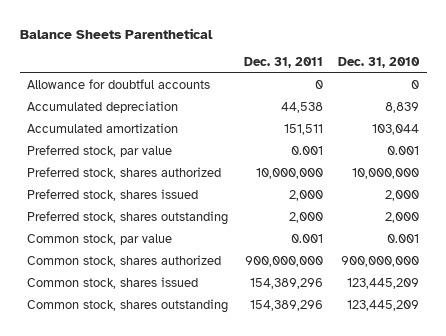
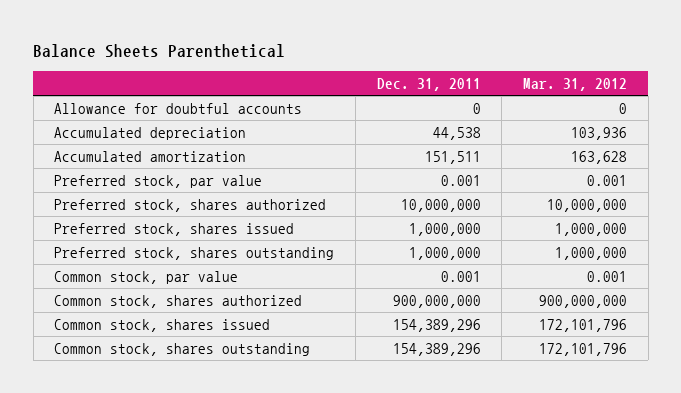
[338,57,421,69] Dec. 31, 2010 -> none
none -> [522,77,627,91] Mar. 31, 2012
[288,190,323,202] 2,000 -> [408,222,481,236] 1,000,000
[288,212,323,224] 2,000 -> [408,246,481,260] 1,000,000

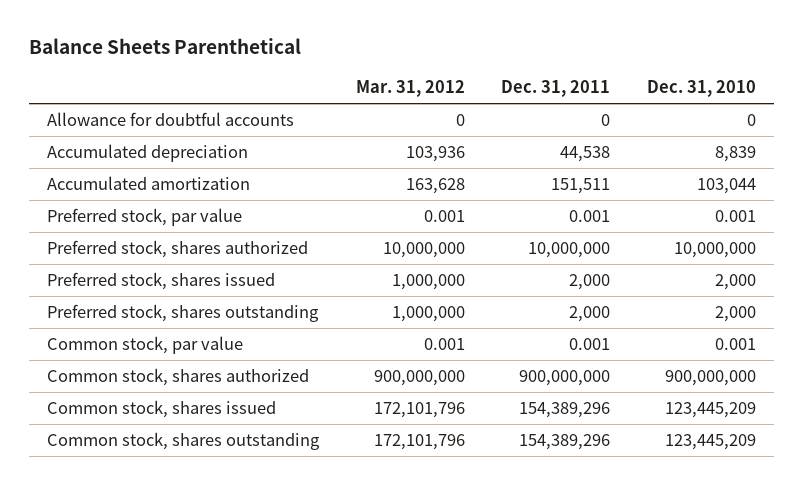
none -> [646,80,756,98] Dec. 31, 2010
[408,222,481,236] 1,000,000 -> [569,274,611,291] 2,000
[408,246,481,260] 1,000,000 -> [569,306,611,323] 2,000

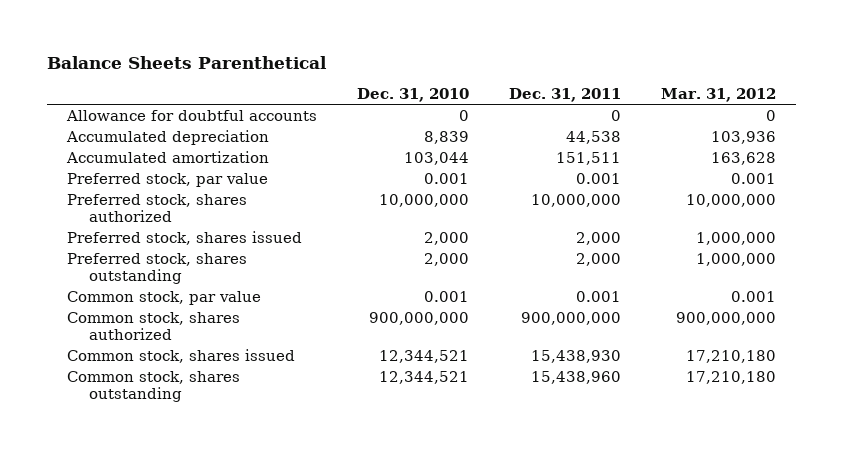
[373,402,465,419] 172,101,796 -> [686,349,777,363] 17,210,180
[519,402,611,419] 154,389,296 -> [531,349,622,363] 15,438,930
[664,402,756,419] 123,445,209 -> [379,349,470,363] 12,344,521
[373,434,465,451] 172,101,796 -> [686,370,777,384] 17,210,180
[519,434,611,451] 154,389,296 -> [531,370,622,384] 15,438,960
[664,434,756,451] 123,445,209 -> [379,370,470,384] 12,344,521

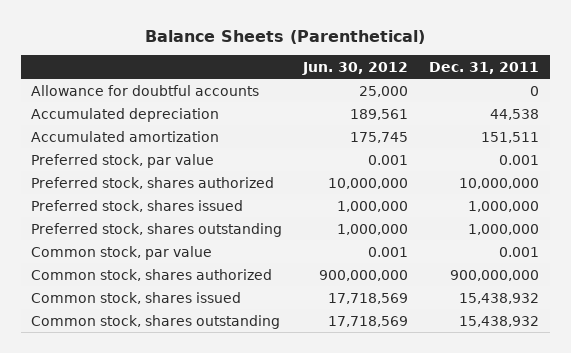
[47,56,328,70] Balance Sheets Parenthetical -> [145,29,426,44] Balance Sheets (Parenthetical)
[357,88,470,103] Dec. 31, 2010 -> none
[661,88,777,103] Mar. 31, 2012 -> none
none -> [302,61,409,75] Jun. 30, 2012
[576,231,622,245] 2,000 -> [468,200,540,212] 1,000,000
[576,252,622,266] 2,000 -> [468,223,540,235] 1,000,000
[531,349,622,363] 15,438,930 -> [459,292,540,304] 15,438,932
[531,370,622,384] 15,438,960 -> [459,315,540,327] 15,438,932

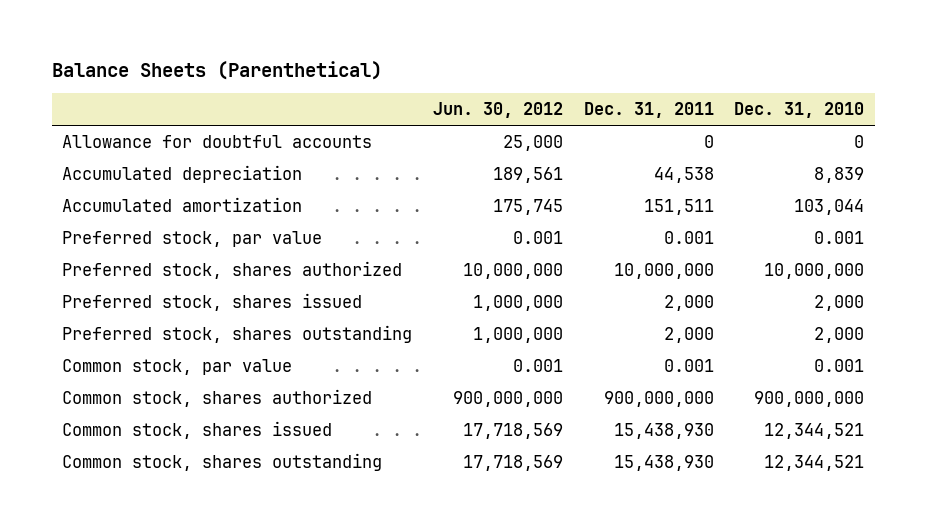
none -> [734,102,865,119] Dec. 31, 2010
[468,200,540,212] 1,000,000 -> [663,295,714,312] 2,000
[468,223,540,235] 1,000,000 -> [663,327,714,344] 2,000
[459,292,540,304] 15,438,932 -> [613,423,714,440] 15,438,930
[459,315,540,327] 15,438,932 -> [613,455,714,472] 15,438,930

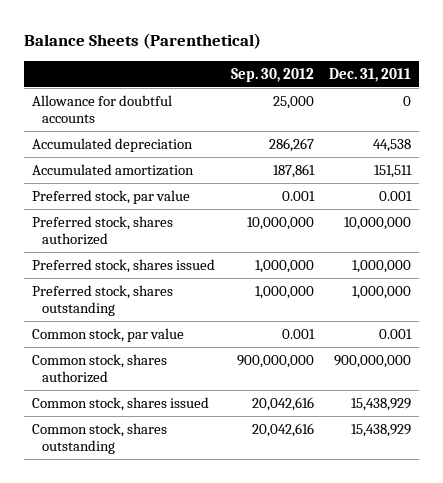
[432,102,563,119] Jun. 30, 2012 -> none
[734,102,865,119] Dec. 31, 2010 -> none
none -> [230,67,314,82] Sep. 30, 2012
[663,295,714,312] 2,000 -> [352,259,412,273] 1,000,000
[663,327,714,344] 2,000 -> [352,285,412,299] 1,000,000
[613,423,714,440] 15,438,930 -> [351,397,412,411] 15,438,929
[613,455,714,472] 15,438,930 -> [351,423,412,437] 15,438,929

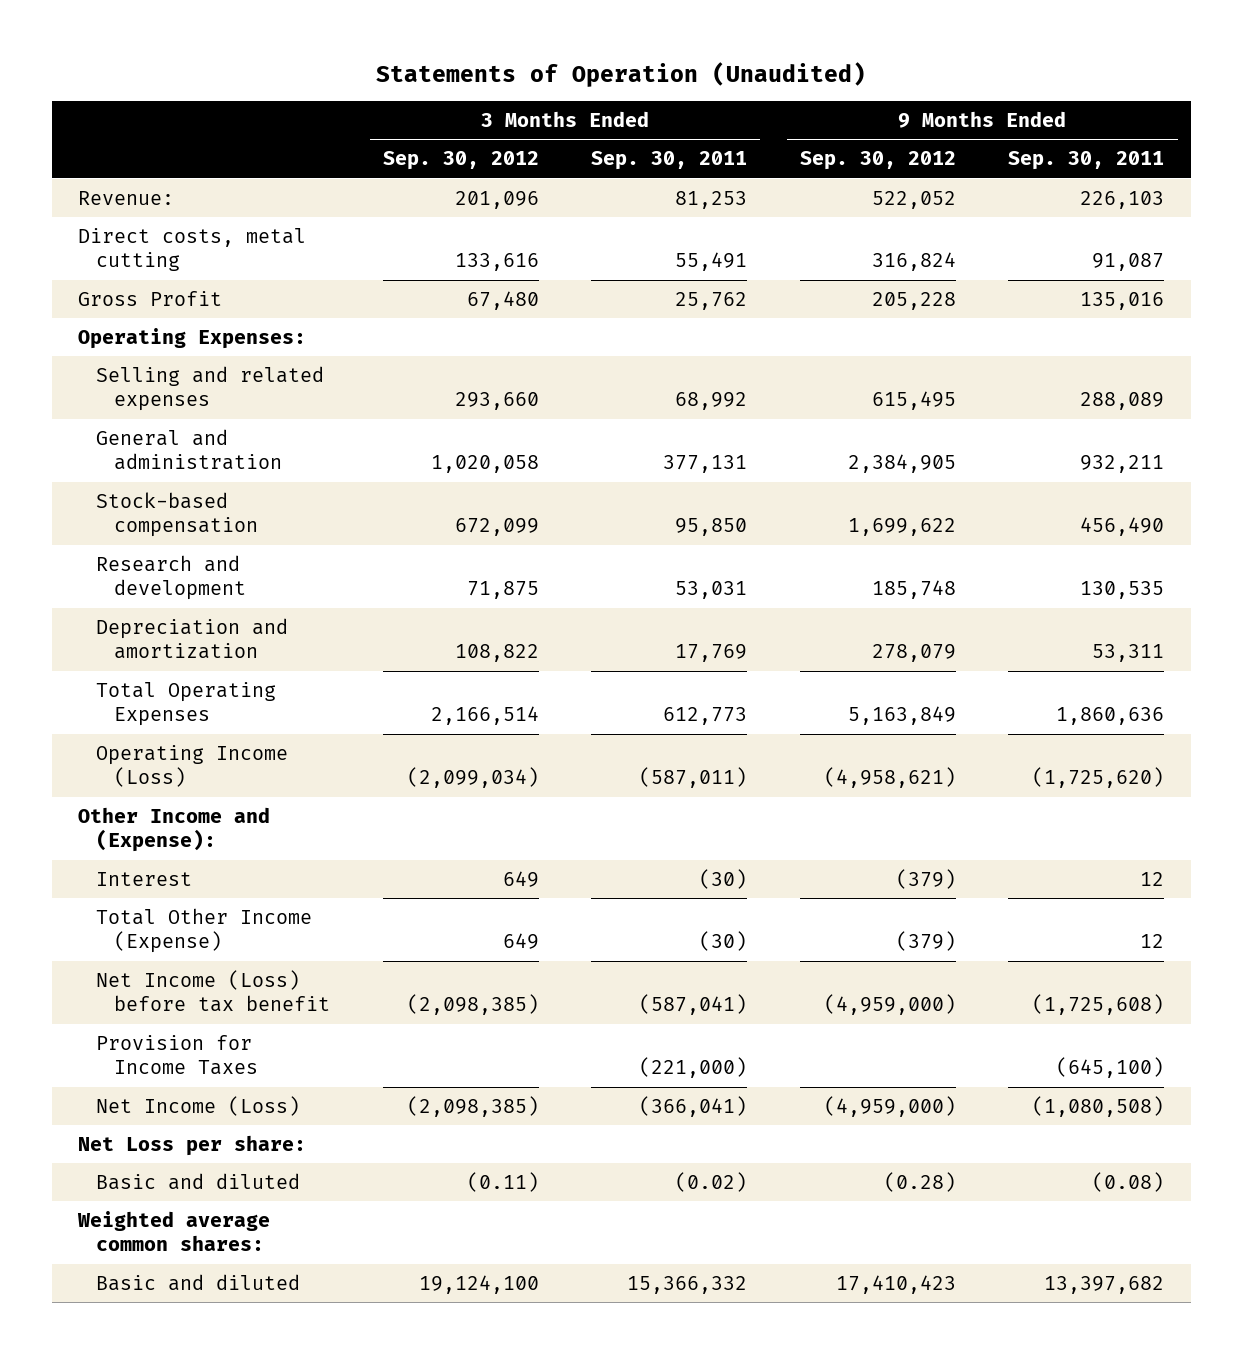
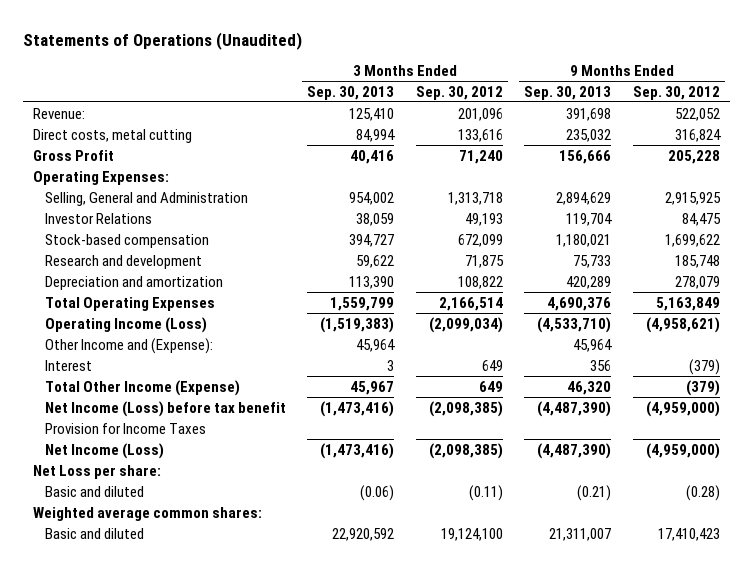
[376,61,867,87] Statements of Operation (Unaudited) -> [22,31,302,50] Statements of Operations (Unaudited)
[591,151,748,171] Sep. 30, 2011 -> none
[1008,151,1165,171] Sep. 30, 2011 -> none
none -> [307,85,395,100] Sep. 30, 2013
none -> [524,85,612,100] Sep. 30, 2013
[466,290,539,310] 67,480 -> [458,149,503,164] 71,240
[96,365,325,412] Selling and related expenses -> none
[96,428,283,471] General and administration -> [44,191,248,206] Selling, General and Administration
[430,455,539,474] 1,020,058 -> [447,191,503,205] 1,313,718
[847,454,956,474] 2,384,905 -> [664,191,721,205] 2,915,925
none -> [44,212,152,224] Investor Relations

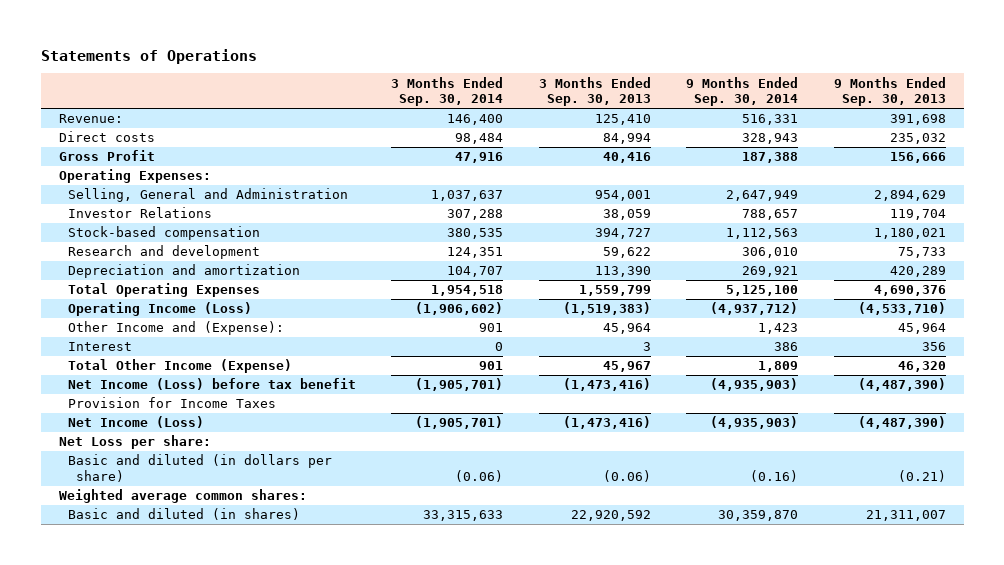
[22,31,302,50] Statements of Operations (Unaudited) -> [40,48,257,64] Statements of Operations
[415,85,503,100] Sep. 30, 2012 -> none
[632,85,720,100] Sep. 30, 2012 -> none
none -> [391,76,504,107] 3 Months Ended Sep. 30, 2014
none -> [686,76,799,107] 9 Months Ended Sep. 30, 2014
[33,128,193,143] Direct costs, metal cutting -> [58,131,155,143] Direct costs
[349,191,395,205] 954,002 -> [594,190,651,202] 954,001
[44,485,144,497] Basic and diluted -> [67,454,332,482] Basic and diluted (in dollars per share)
[44,527,144,539] Basic and diluted -> [67,508,300,521] Basic and diluted (in shares)

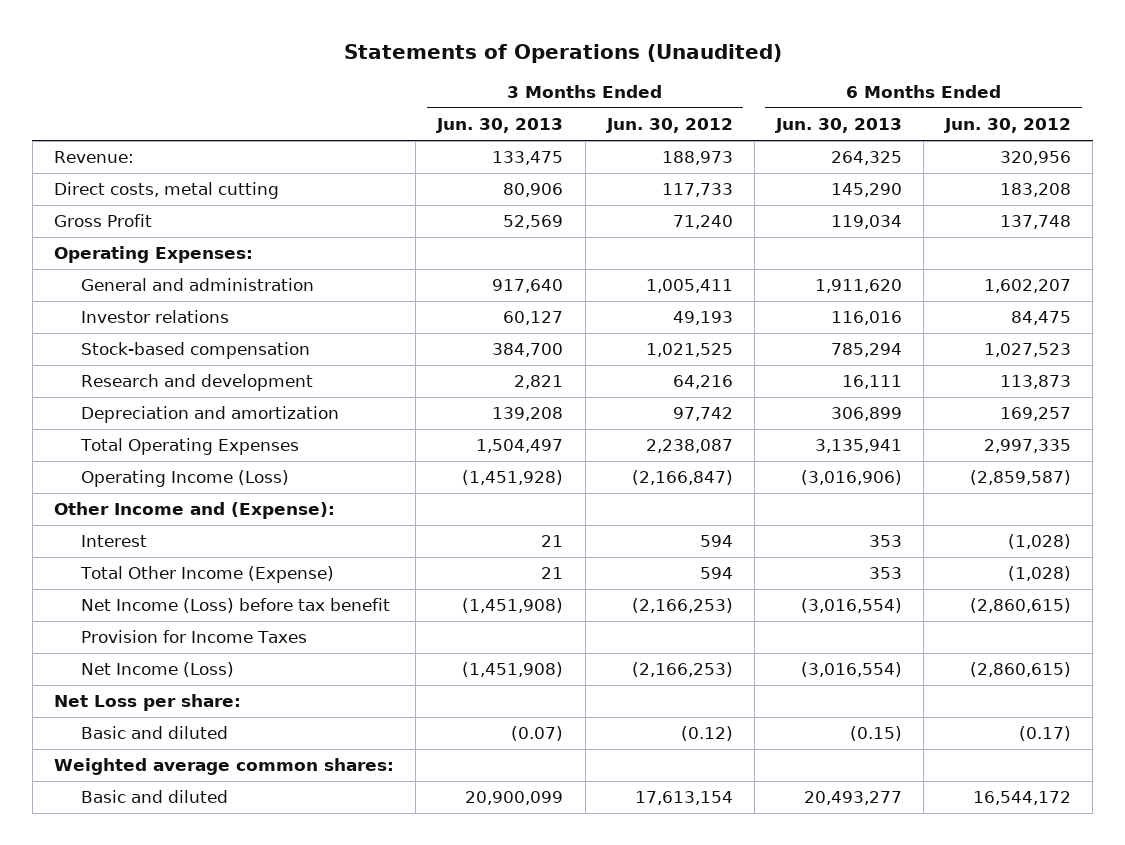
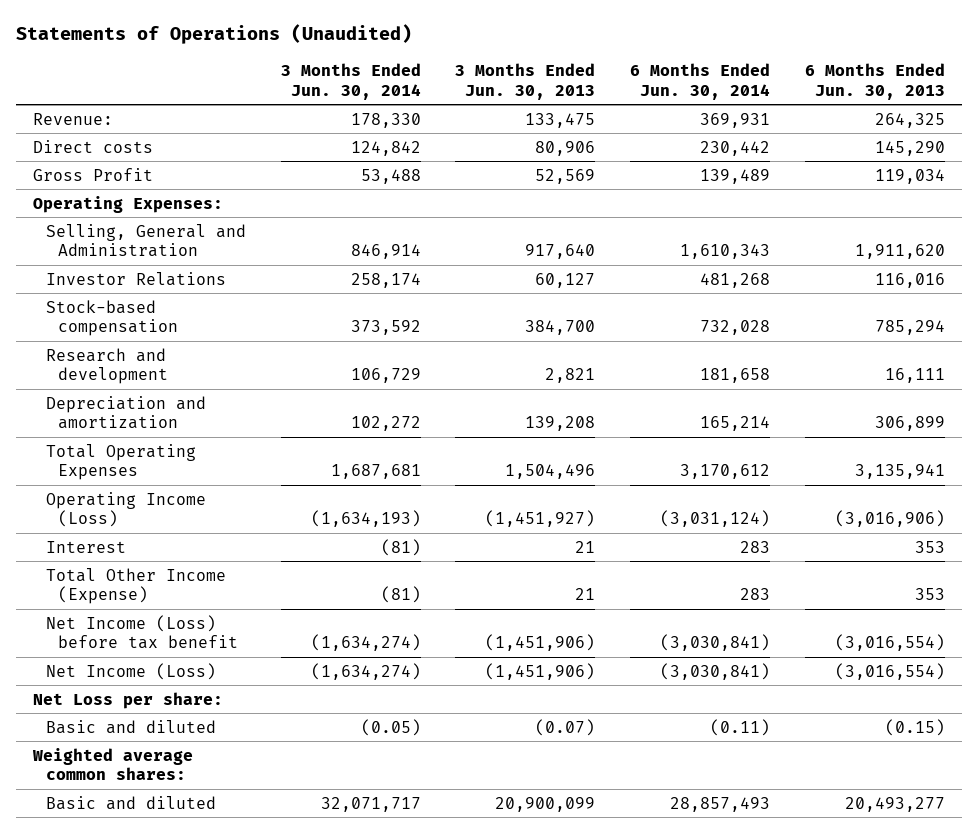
[605,118,733,134] Jun. 30, 2012 -> none
[944,118,1072,134] Jun. 30, 2012 -> none
none -> [280,62,421,100] 3 Months Ended Jun. 30, 2014
none -> [630,62,771,100] 6 Months Ended Jun. 30, 2014
[54,182,280,200] Direct costs, metal cutting -> [33,139,154,153] Direct costs
[80,278,314,292] General and administration -> [45,223,246,258] Selling, General and Administration
[80,310,229,324] Investor relations -> [45,271,226,286] Investor Relations
[54,502,336,520] Other Income and (Expense): -> none
[476,439,564,454] 1,504,497 -> [505,464,596,480] 1,504,496
[462,470,564,486] (1,451,928) -> [485,510,596,528] (1,451,927)
[80,630,307,644] Provision for Income Taxes -> none
[462,598,564,614] (1,451,908) -> [485,634,596,652] (1,451,906)
[462,662,564,678] (1,451,908) -> [485,662,596,680] (1,451,906)

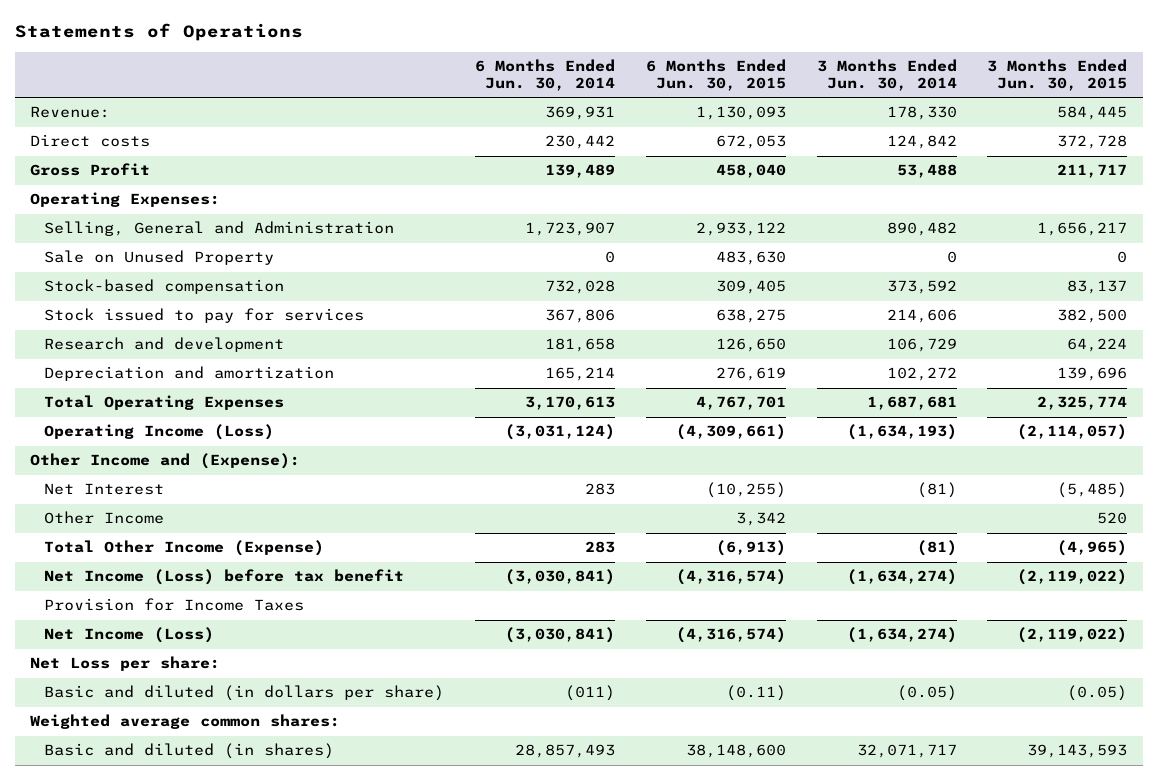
[15,24,412,45] Statements of Operations (Unaudited) -> [14,23,303,42] Statements of Operations
[455,62,596,100] 3 Months Ended Jun. 30, 2013 -> none
[804,62,945,100] 6 Months Ended Jun. 30, 2013 -> none
none -> [645,58,786,91] 6 Months Ended Jun. 30, 2015
none -> [987,58,1128,91] 3 Months Ended Jun. 30, 2015
[45,271,226,286] Investor Relations -> none
[350,244,421,260] 846,914 -> [886,222,957,237] 890,482
[680,244,771,260] 1,610,343 -> [525,222,616,237] 1,723,907
none -> [44,250,275,266] Sale on Unused Property
none -> [44,308,365,324] Stock issued to pay for services
[680,464,771,480] 3,170,612 -> [525,396,616,411] 3,170,613
none -> [30,453,301,470] Other Income and (Expense):
[45,540,126,553] Interest -> [44,483,165,496] Net Interest
none -> [44,511,165,525] Other Income
none -> [44,598,305,612] Provision for Income Taxes
[45,719,216,734] Basic and diluted -> [44,685,445,702] Basic and diluted (in dollars per share)
[710,718,771,736] (0.11) -> [565,685,616,702] (011)
[45,795,216,810] Basic and diluted -> [44,743,335,760] Basic and diluted (in shares)

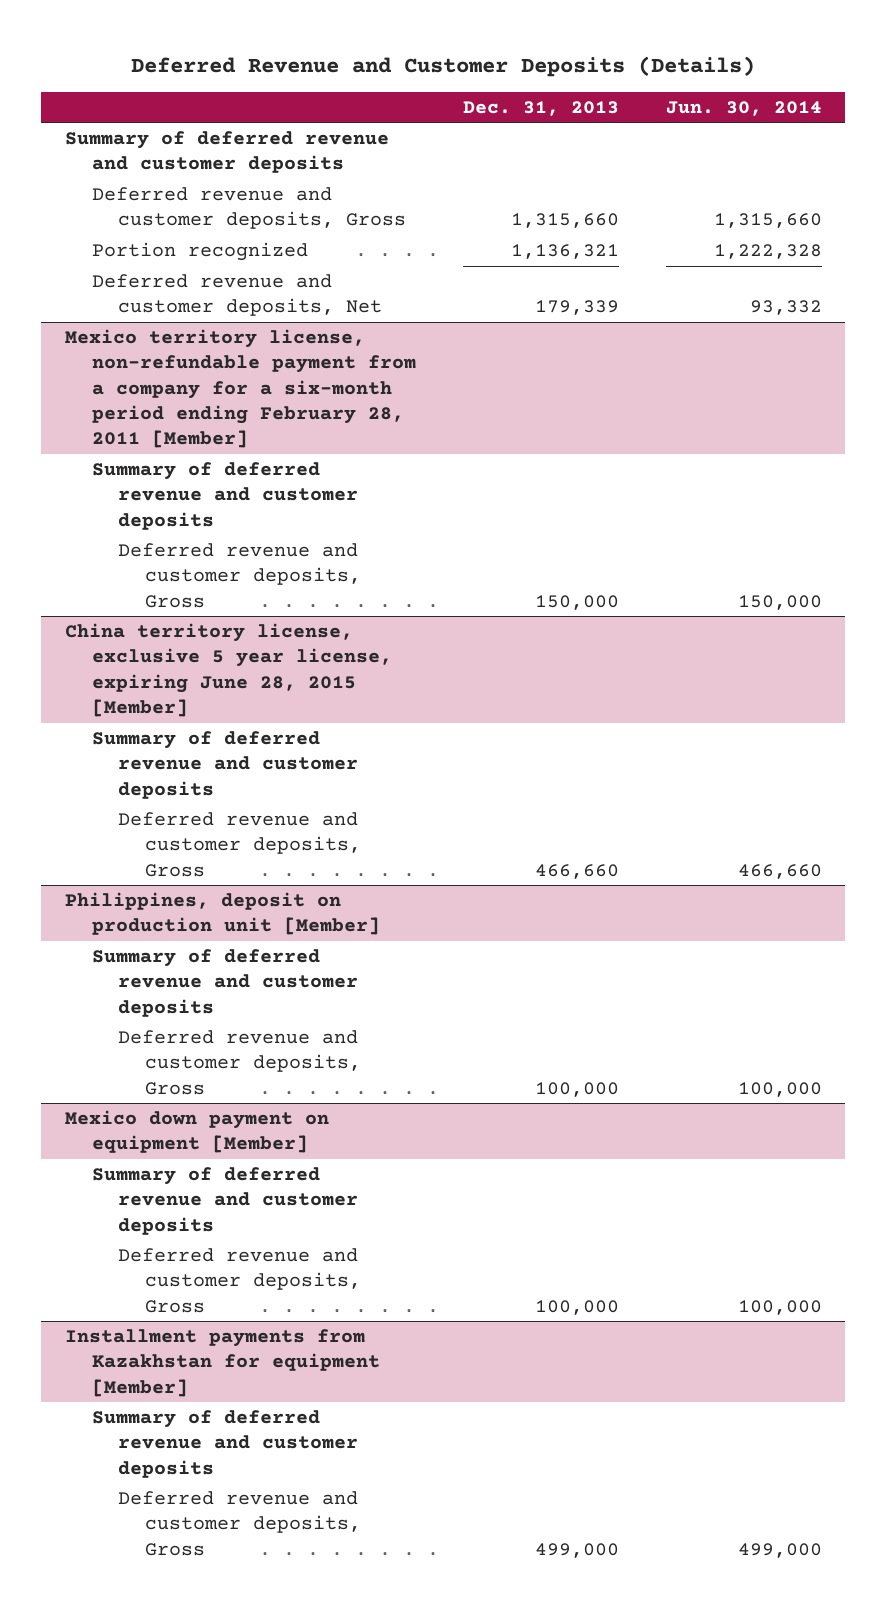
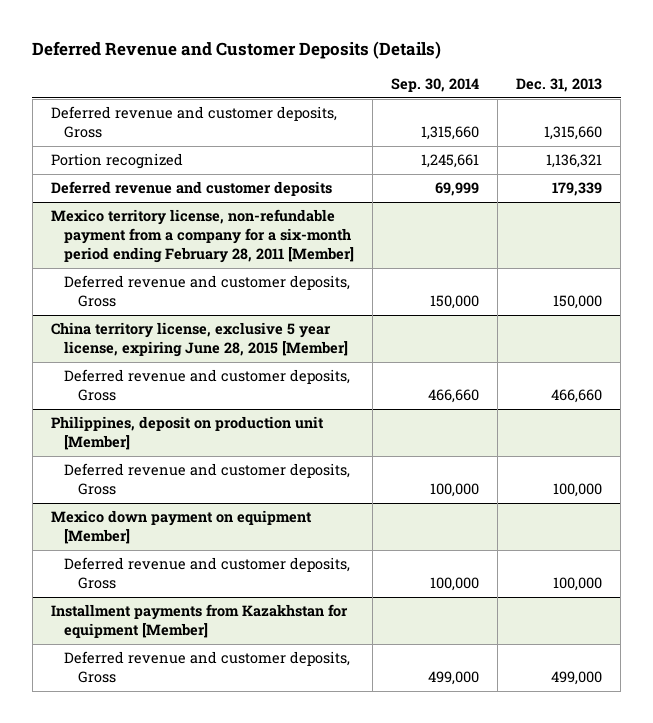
[665,100,822,116] Jun. 30, 2014 -> none
none -> [391,78,480,93] Sep. 30, 2014
[64,131,389,174] Summary of deferred revenue and customer deposits -> none
[91,274,383,317] Deferred revenue and customer deposits, Net -> [50,181,332,197] Deferred revenue and customer deposits
[91,462,359,530] Summary of deferred revenue and customer deposits -> none
[91,731,359,799] Summary of deferred revenue and customer deposits -> none
[91,949,359,1017] Summary of deferred revenue and customer deposits -> none
[91,1167,359,1235] Summary of deferred revenue and customer deposits -> none
[91,1410,359,1478] Summary of deferred revenue and customer deposits -> none

